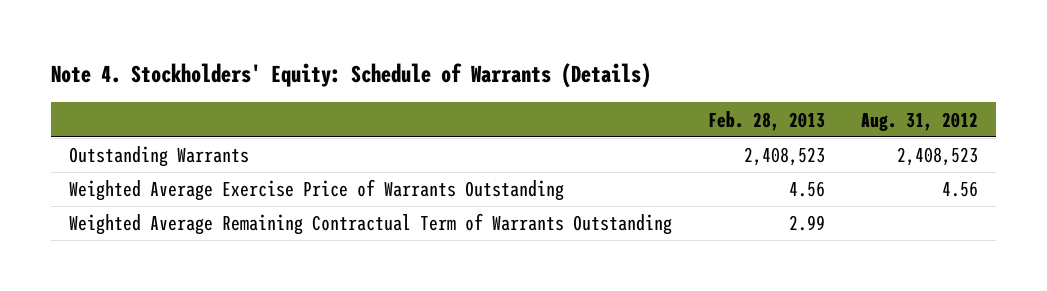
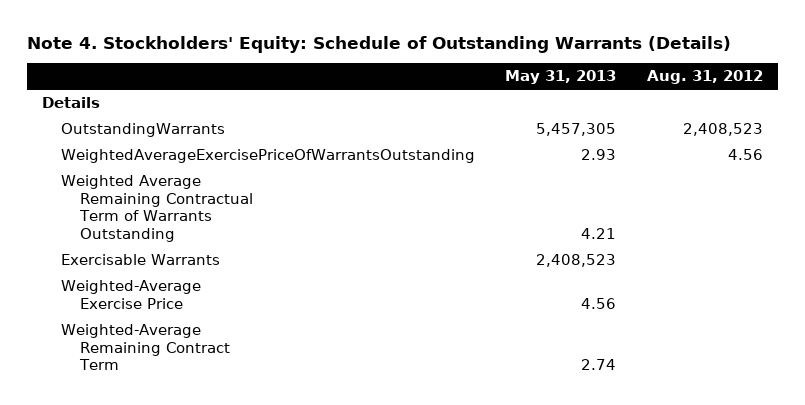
[51,63,652,89] Note 4. Stockholders' Equity: Schedule of Warrants (Details) -> [26,35,731,53] Note 4. Stockholders' Equity: Schedule of Outstanding Warrants (Details)
[707,110,825,131] Feb. 28, 2013 -> none
none -> [505,70,617,85] May 31, 2013
none -> [41,97,100,109] Details
[69,146,250,168] Outstanding Warrants -> [61,123,226,138] OutstandingWarrants
[69,179,565,202] Weighted Average Exercise Price of Warrants Outstanding -> [61,149,476,164] WeightedAverageExercisePriceOfWarrantsOutstanding
none -> [61,254,221,266] Exercisable Warrants
none -> [61,280,202,309] Weighted-Average Exercise Price
none -> [61,324,231,371] Weighted-Average Remaining Contract Term

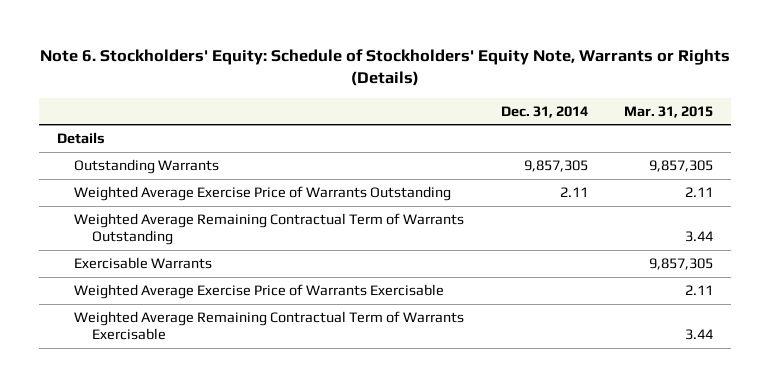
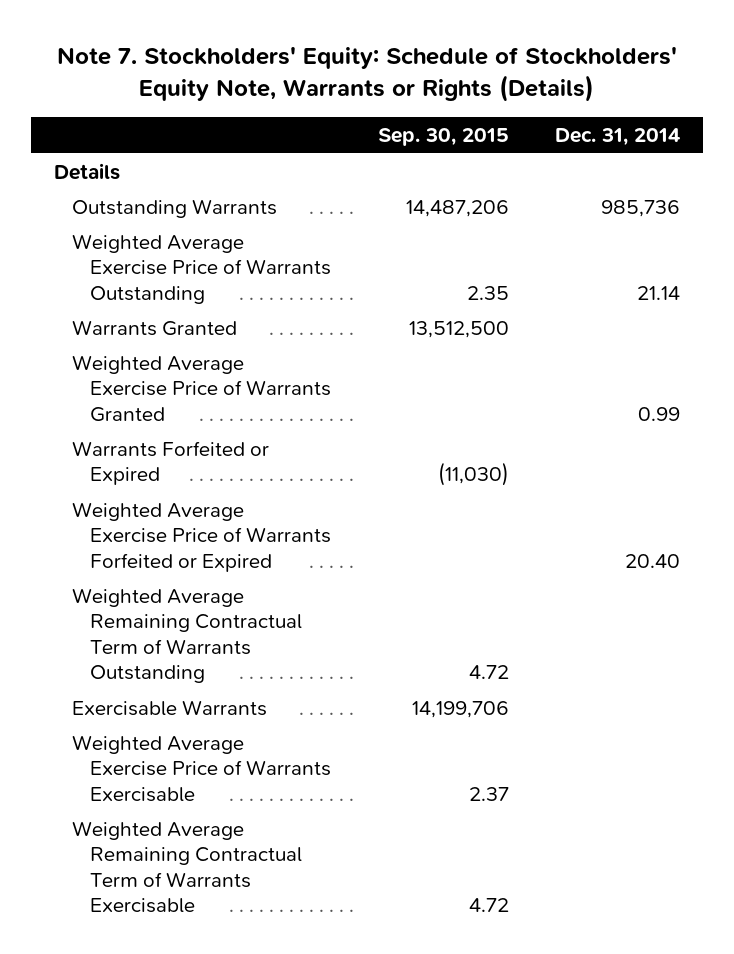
[39,49,730,87] Note 6. Stockholders' Equity: Schedule of Stockholders' Equity Note, Warrants or Rights (Details) -> [57,46,678,103] Note 7. Stockholders' Equity: Schedule of Stockholders' Equity Note, Warrants or Rights (Details)
[623,105,713,118] Mar. 31, 2015 -> none
none -> [377,128,509,147] Sep. 30, 2015
[523,160,588,173] 9,857,305 -> [600,199,680,217] 985,736
[559,187,588,198] 2.11 -> [636,285,680,300] 21.14
none -> [72,319,238,336] Warrants Granted
none -> [72,354,332,422] Weighted Average Exercise Price of Warrants Granted
none -> [72,440,270,486] Warrants Forfeited or Expired
none -> [72,501,332,572] Weighted Average Exercise Price of Warrants Forfeited or Expired

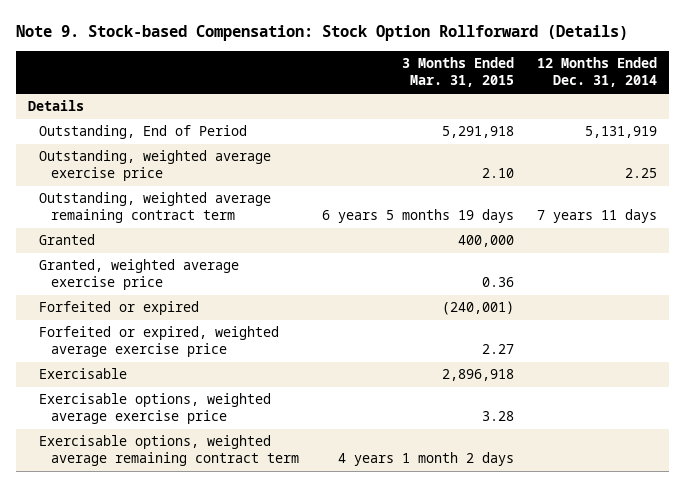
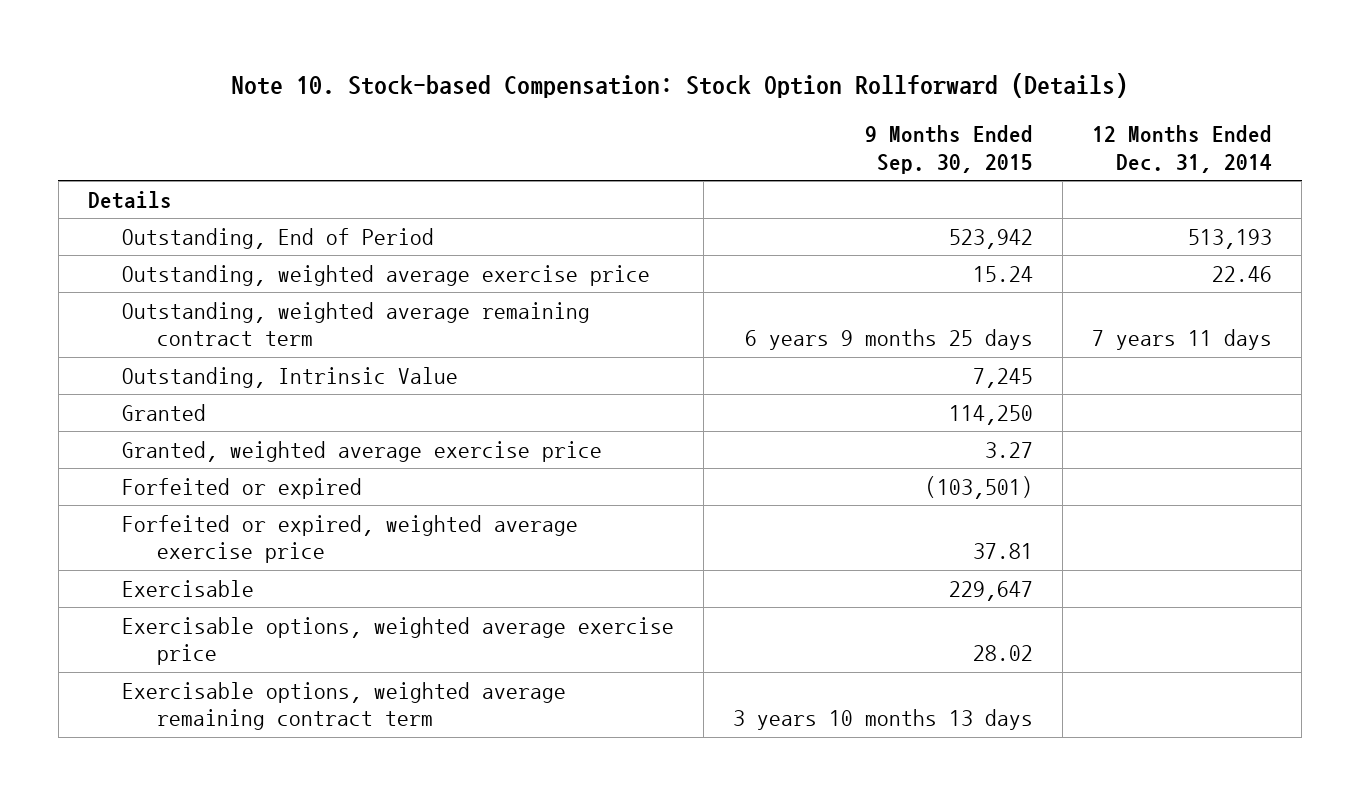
[16,25,629,42] Note 9. Stock-based Compensation: Stock Option Rollforward (Details) -> [230,72,1128,98] Note 10. Stock-based Compensation: Stock Option Rollforward (Details)
[402,57,515,88] 3 Months Ended Mar. 31, 2015 -> none
none -> [865,125,1034,174] 9 Months Ended Sep. 30, 2015
[585,126,658,139] 5,131,919 -> [1188,228,1273,249] 513,193
[625,168,658,179] 2.25 -> [1212,265,1273,282] 22.46
none -> [122,366,459,388] Outstanding, Intrinsic Value

